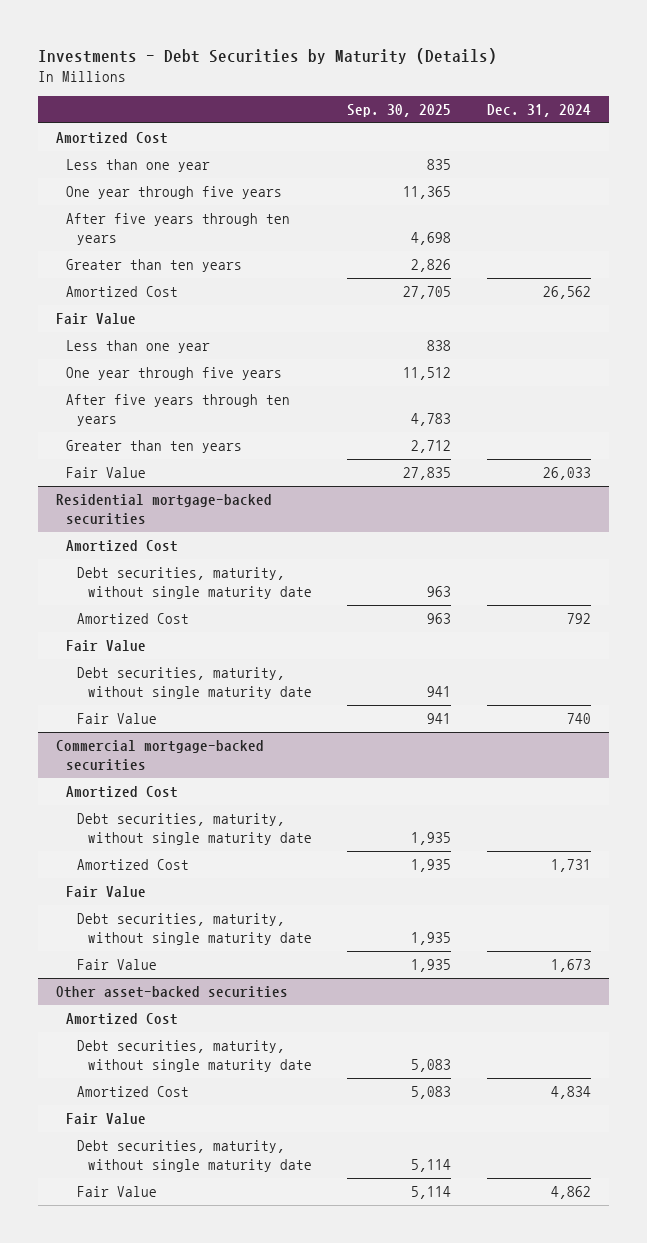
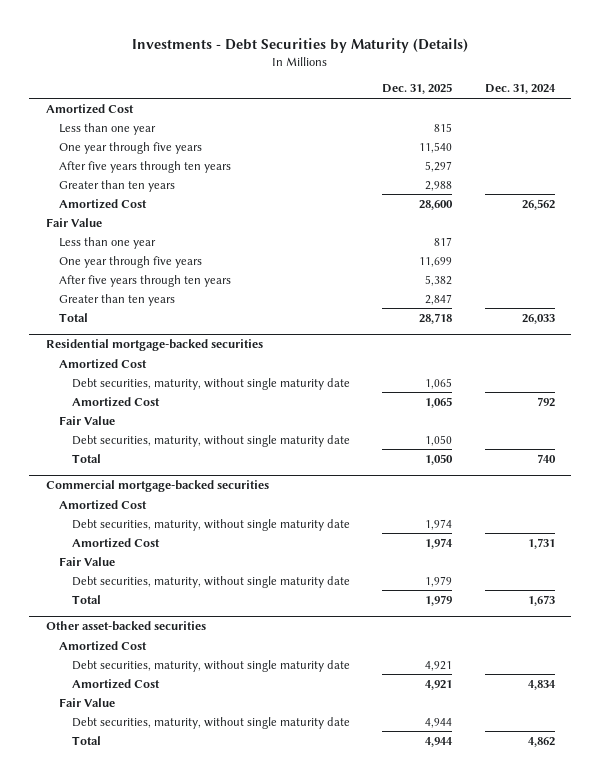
[347,104,452,118] Sep. 30, 2025 -> none
none -> [382,83,453,95] Dec. 31, 2025
[66,467,147,479] Fair Value -> [58,312,88,322] Total
[77,713,158,725] Fair Value -> [72,453,102,463] Total
[77,959,158,971] Fair Value -> [72,594,102,604] Total
[77,1186,158,1198] Fair Value -> [72,735,102,745] Total

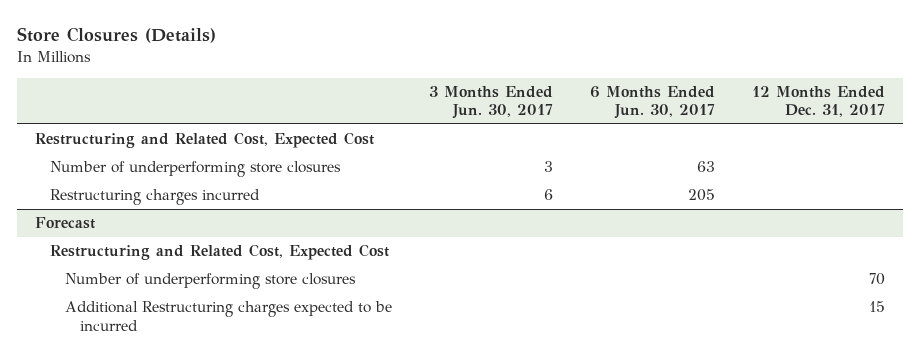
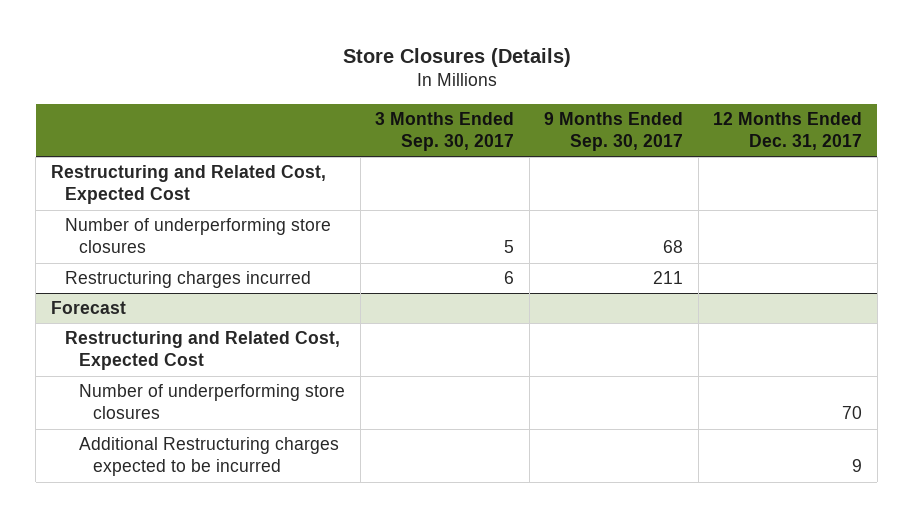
[428,85,553,120] 3 Months Ended Jun. 30, 2017 -> none
[589,85,715,120] 6 Months Ended Jun. 30, 2017 -> none
none -> [375,111,515,152] 3 Months Ended Sep. 30, 2017
none -> [544,111,684,152] 9 Months Ended Sep. 30, 2017
[868,301,885,313] 15 -> [852,459,863,473] 9

